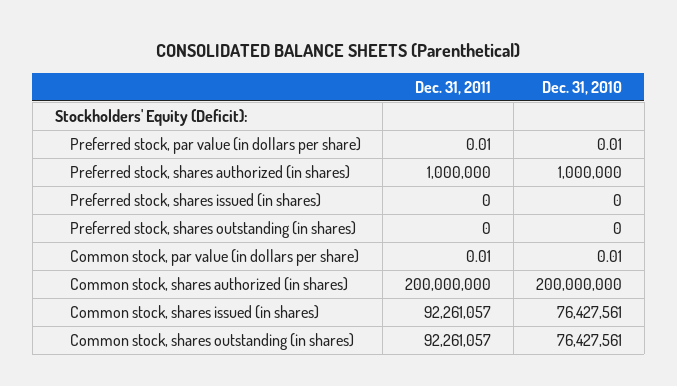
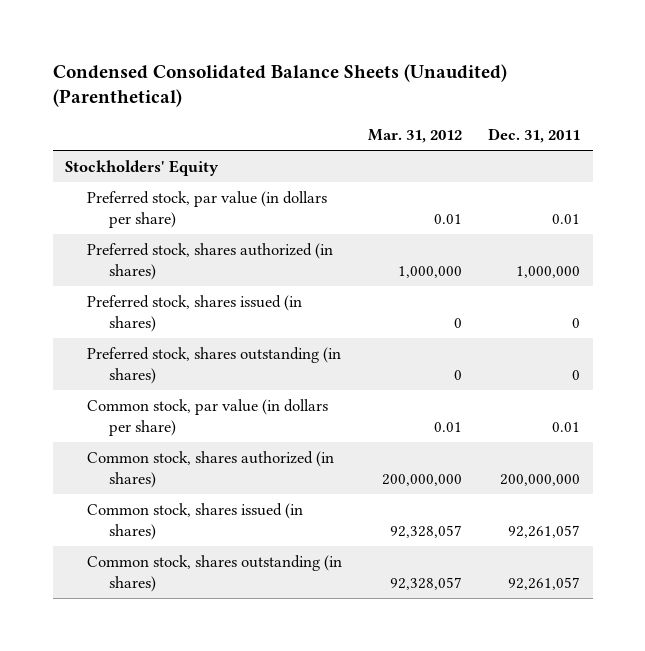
[156,42,521,58] CONSOLIDATED BALANCE SHEETS (Parenthetical) -> [52,64,507,108] Condensed Consolidated Balance Sheets (Unaudited) (Parenthetical)
[542,80,623,95] Dec. 31, 2010 -> none
none -> [367,129,462,144] Mar. 31, 2012
[54,108,248,126] Stockholders' Equity (Deficit): -> [65,159,220,176] Stockholders' Equity

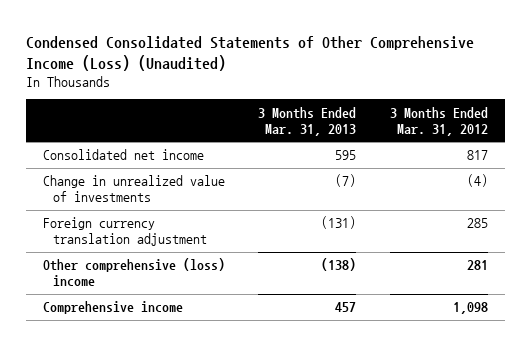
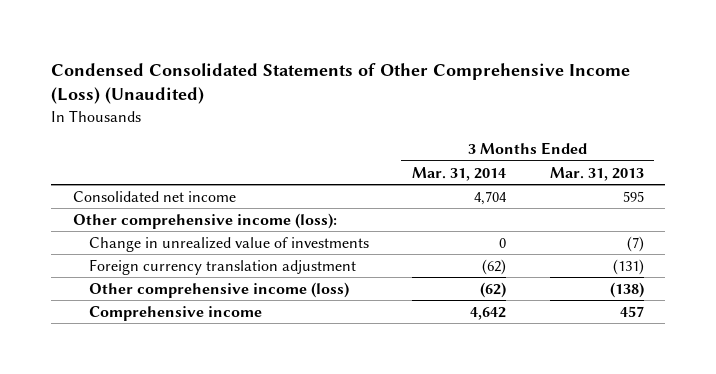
[390,106,489,136] 3 Months Ended Mar. 31, 2012 -> none
none -> [412,166,507,181] Mar. 31, 2014
none -> [72,212,337,229] Other comprehensive income (loss):
[42,258,225,287] Other comprehensive (loss) income -> [89,281,350,298] Other comprehensive income (loss)

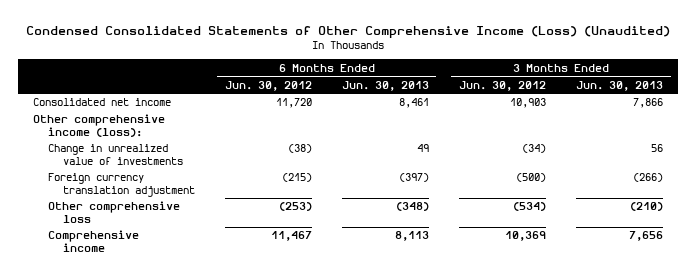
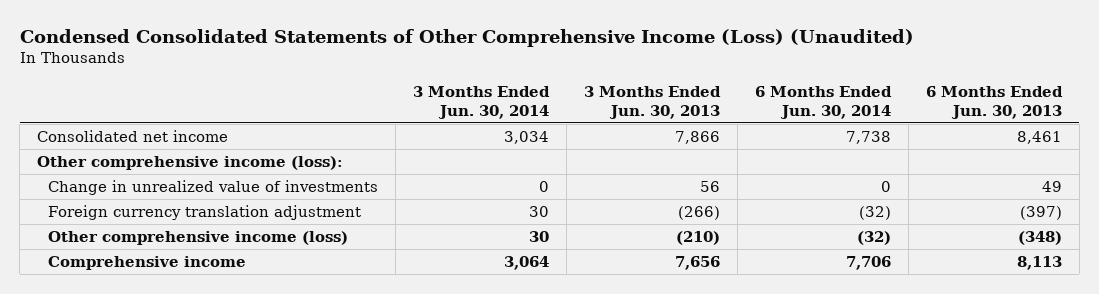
[224,80,312,91] Jun. 30, 2012 -> none
[458,80,546,91] Jun. 30, 2012 -> none
none -> [412,85,550,119] 3 Months Ended Jun. 30, 2014
none -> [754,85,892,119] 6 Months Ended Jun. 30, 2014
[48,201,181,223] Other comprehensive loss -> [48,231,349,246] Other comprehensive income (loss)

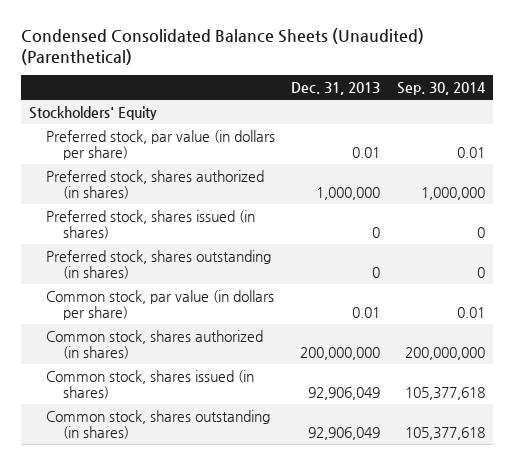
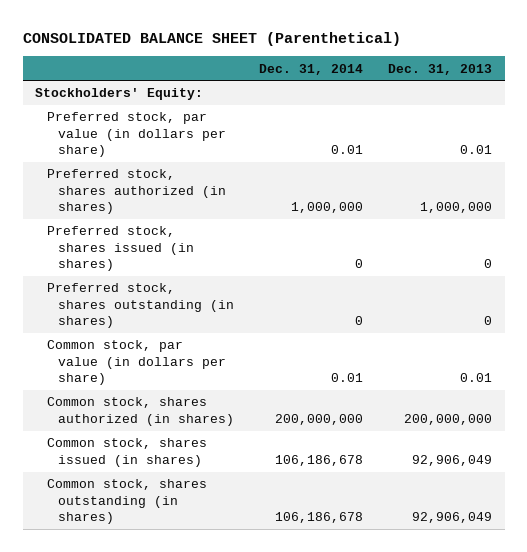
[20,28,424,66] Condensed Consolidated Balance Sheets (Unaudited) (Parenthetical) -> [22,31,401,46] CONSOLIDATED BALANCE SHEET (Parenthetical)
[396,82,486,96] Sep. 30, 2014 -> none
none -> [259,63,364,75] Dec. 31, 2014
[28,105,157,120] Stockholders' Equity -> [35,88,204,101] Stockholders' Equity:

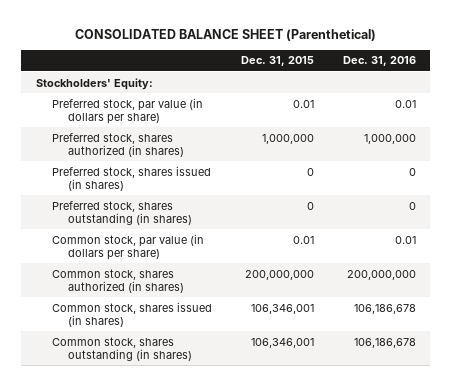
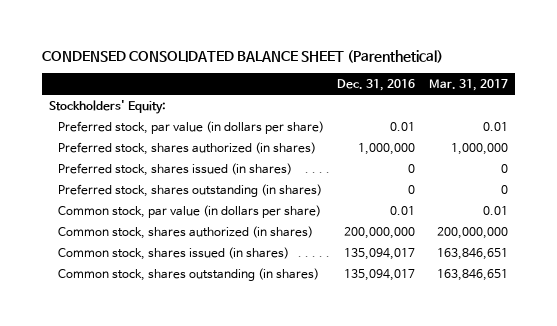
[74,28,376,41] CONSOLIDATED BALANCE SHEET (Parenthetical) -> [41,49,443,63] CONDENSED CONSOLIDATED BALANCE SHEET (Parenthetical)
[240,56,314,67] Dec. 31, 2015 -> none
none -> [429,78,509,91] Mar. 31, 2017
[353,303,416,314] 106,186,678 -> [344,248,416,261] 135,094,017
[353,337,416,348] 106,186,678 -> [344,269,416,282] 135,094,017

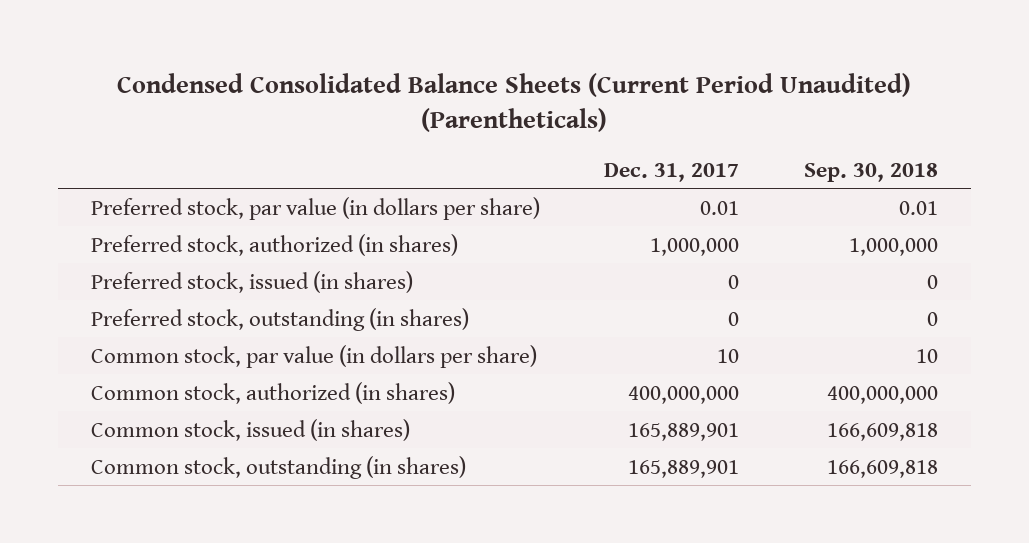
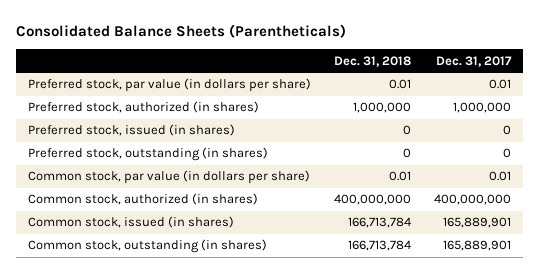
[117,73,912,133] Condensed Consolidated Balance Sheets (Current Period Unaudited) (Parentheticals) -> [16,24,347,39] Consolidated Balance Sheets (Parentheticals)
[804,162,939,182] Sep. 30, 2018 -> none
none -> [334,55,412,67] Dec. 31, 2018
[717,348,740,363] 10 -> [489,171,512,182] 0.01

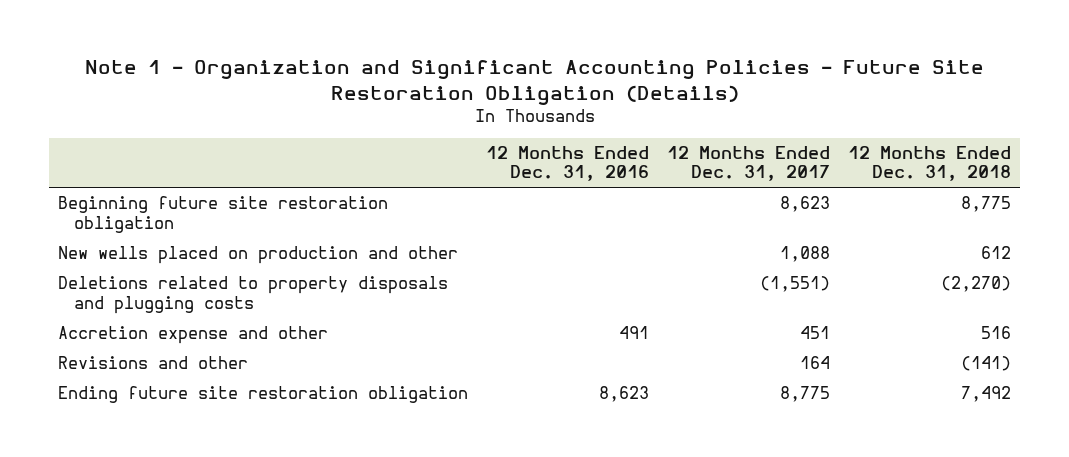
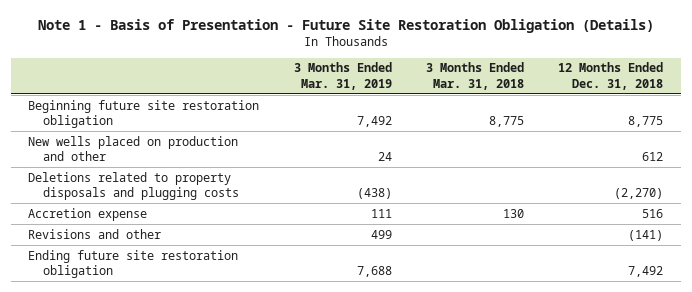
[84,60,984,105] Note 1 - Organization and Significant Accounting Policies - Future Site Restoration Obligation (Details) -> [37,18,654,33] Note 1 - Basis of Presentation - Future Site Restoration Obligation (Details)
[486,146,650,182] 12 Months Ended Dec. 31, 2016 -> none
[667,146,831,182] 12 Months Ended Dec. 31, 2017 -> none
none -> [293,62,392,90] 3 Months Ended Mar. 31, 2019
none -> [426,62,525,90] 3 Months Ended Mar. 31, 2018
[58,326,329,345] Accretion expense and other -> [28,207,148,221] Accretion expense

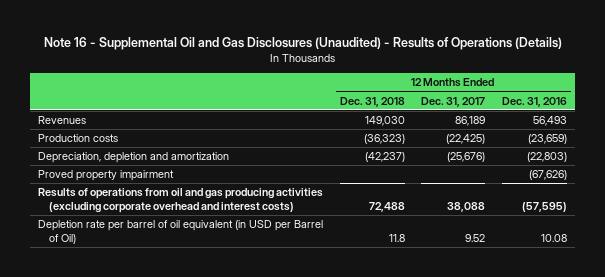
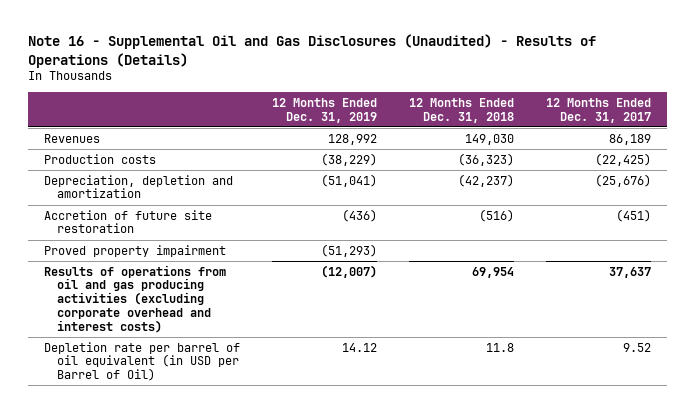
[501,96,567,107] Dec. 31, 2016 -> none
none -> [272,97,378,123] 12 Months Ended Dec. 31, 2019
none -> [44,209,213,234] Accretion of future site restoration
[368,201,405,212] 72,488 -> [471,266,514,278] 69,954
[447,201,486,212] 38,088 -> [608,266,651,278] 37,637

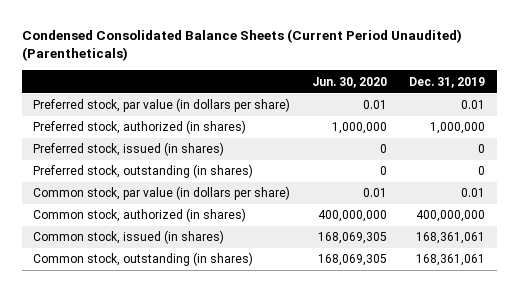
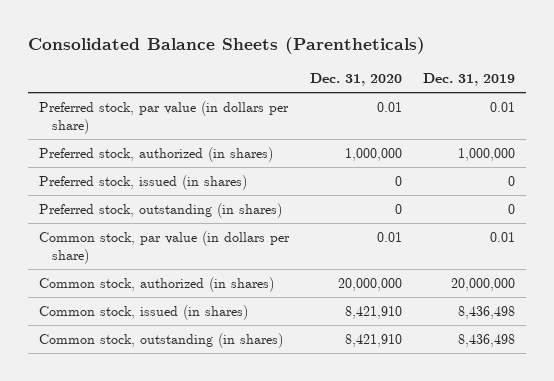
[21,28,462,62] Condensed Consolidated Balance Sheets (Current Period Unaudited) (Parentheticals) -> [28,37,426,55] Consolidated Balance Sheets (Parentheticals)
[312,76,388,88] Jun. 30, 2020 -> none
none -> [310,73,403,87] Dec. 31, 2020
[416,210,486,223] 400,000,000 -> [451,277,516,291] 20,000,000
[416,232,486,245] 168,361,061 -> [458,305,516,319] 8,436,498
[416,254,486,267] 168,361,061 -> [458,333,516,347] 8,436,498

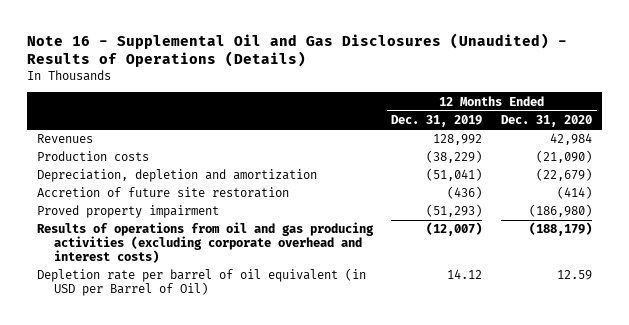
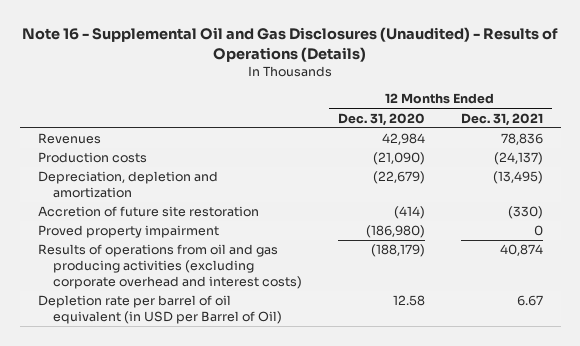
[391,115,483,128] Dec. 31, 2019 -> none
none -> [460,112,543,126] Dec. 31, 2021
[557,270,593,281] 12.59 -> [392,295,425,307] 12.58

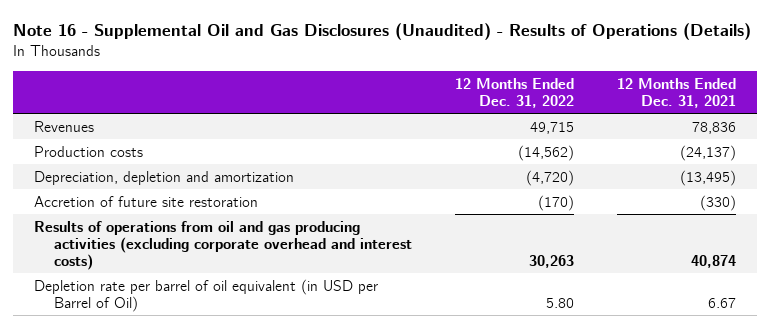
[337,112,425,126] Dec. 31, 2020 -> none
none -> [454,77,574,109] 12 Months Ended Dec. 31, 2022
[37,225,219,239] Proved property impairment -> none

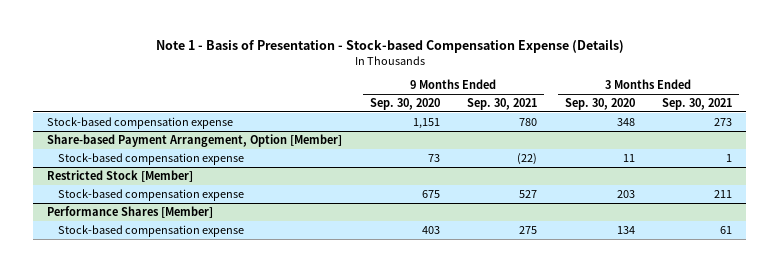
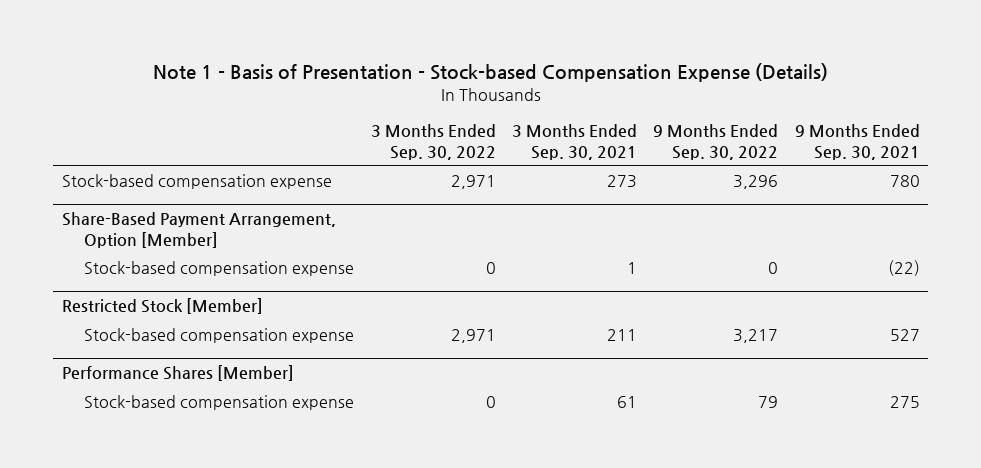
[369,98,440,111] Sep. 30, 2020 -> none
[564,98,635,111] Sep. 30, 2020 -> none
none -> [370,123,496,160] 3 Months Ended Sep. 30, 2022
none -> [653,123,779,160] 9 Months Ended Sep. 30, 2022
[46,133,342,147] Share-based Payment Arrangement, Option [Member] -> [61,212,336,248] Share-Based Payment Arrangement, Option [Member]

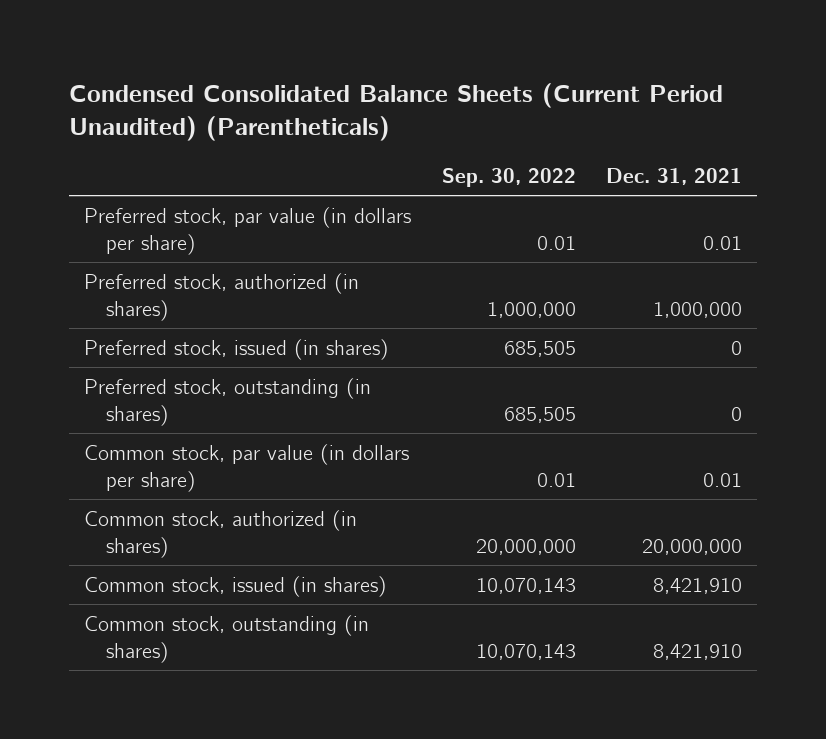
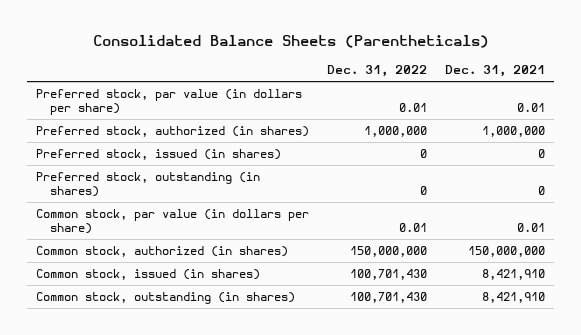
[68,82,723,141] Condensed Consolidated Balance Sheets (Current Period Unaudited) (Parentheticals) -> [92,34,489,48] Consolidated Balance Sheets (Parentheticals)
[441,167,576,187] Sep. 30, 2022 -> none
none -> [327,65,428,78] Dec. 31, 2022
[642,538,743,555] 20,000,000 -> [468,246,546,258] 150,000,000

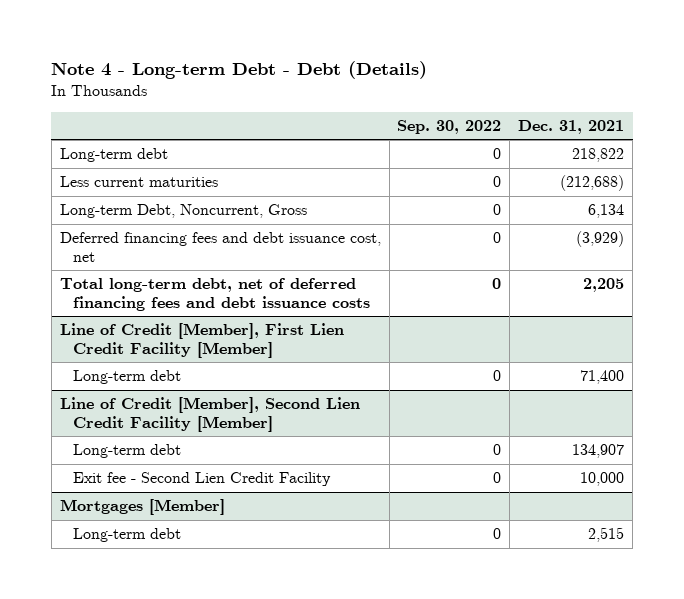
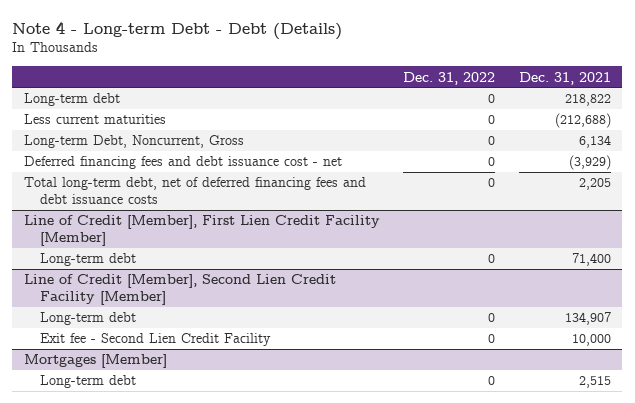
[397,119,502,134] Sep. 30, 2022 -> none
none -> [403,71,496,85] Dec. 31, 2022
[59,232,381,262] Deferred financing fees and debt issuance cost, net -> [24,156,343,170] Deferred financing fees and debt issuance cost - net

